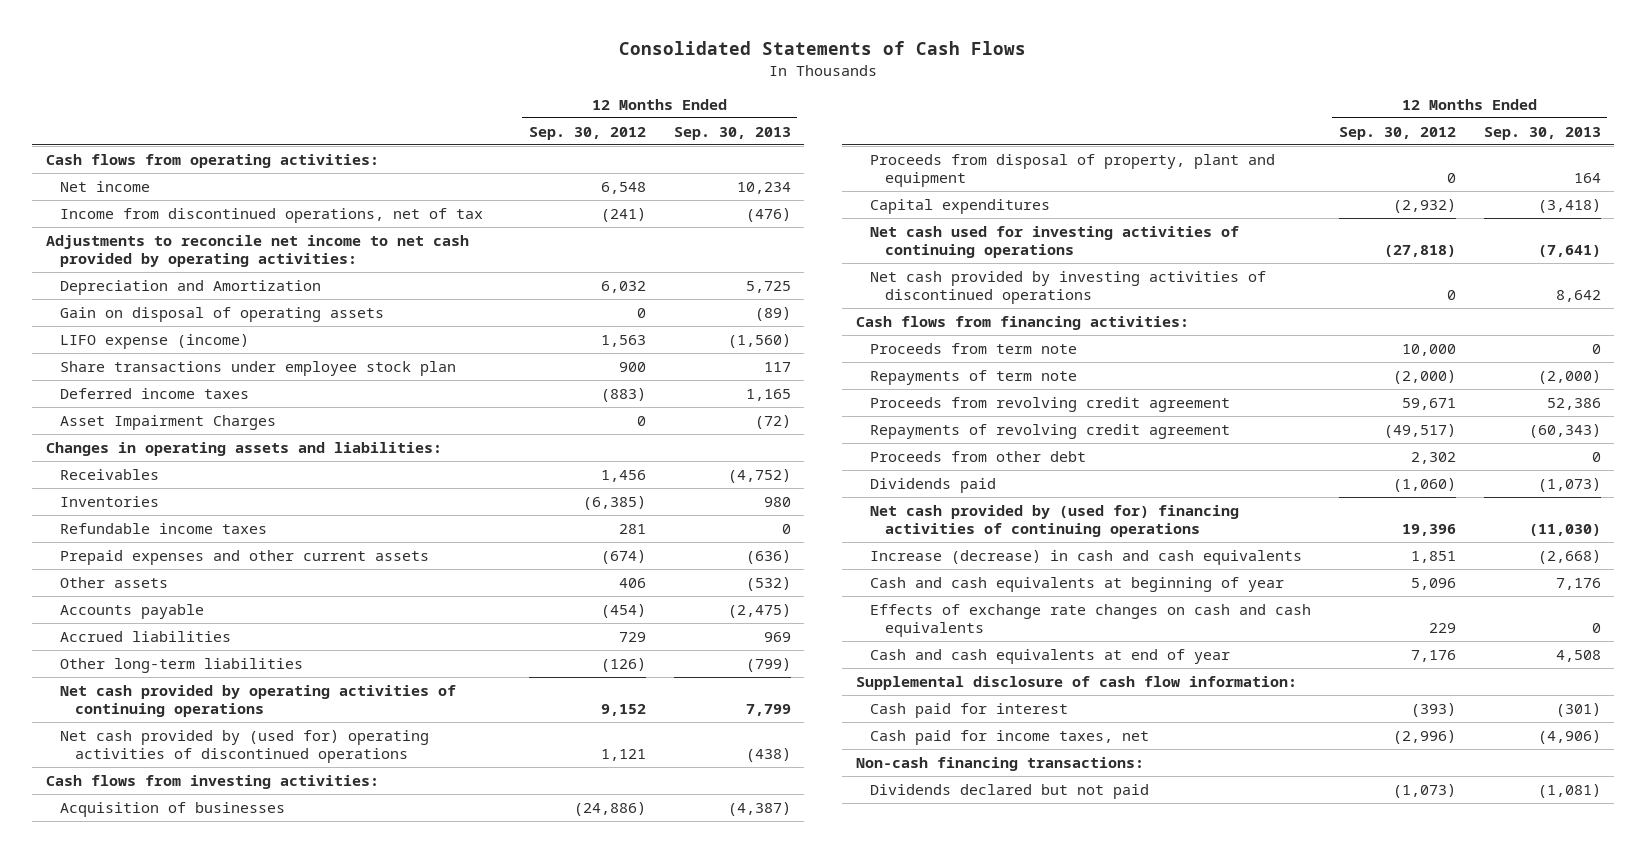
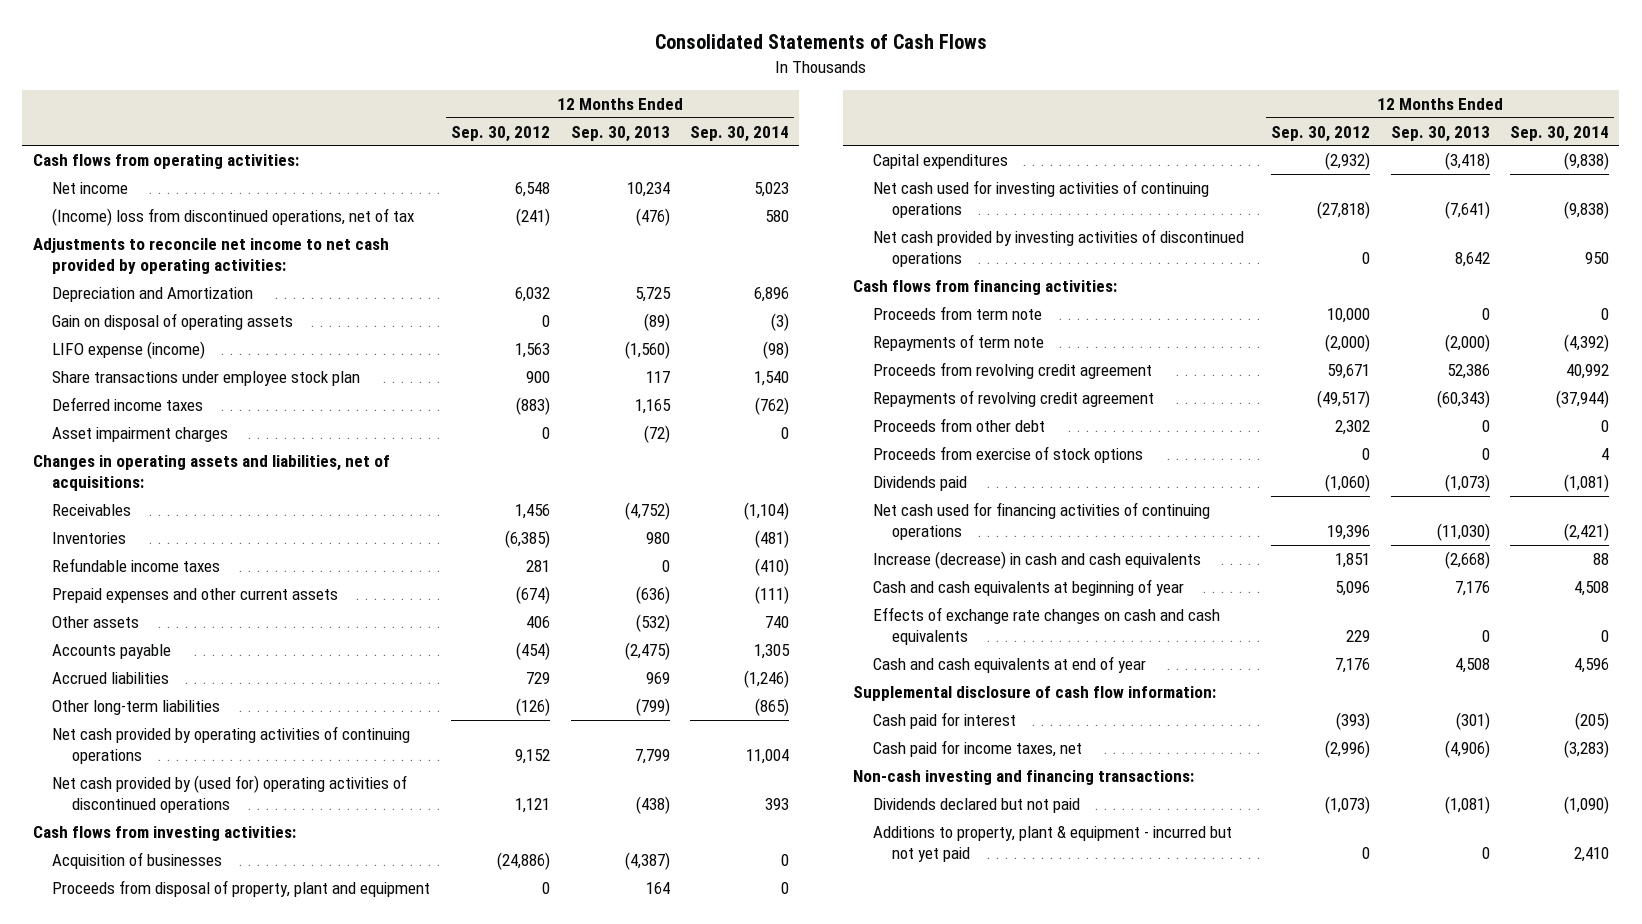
none -> [690,125,790,142] Sep. 30, 2014
[60,207,484,223] Income from discontinued operations, net of tax -> [52,208,415,227] (Income) loss from discontinued operations, net of tax
[60,414,277,430] Asset Impairment Charges -> [52,427,229,443] Asset impairment charges
[45,441,442,456] Changes in operating assets and liabilities: -> [32,455,390,492] Changes in operating assets and liabilities, net of acquisitions:
none -> [872,446,1143,464] Proceeds from exercise of stock options
[870,504,1240,538] Net cash provided by (used for) financing activities of continuing operations -> [872,502,1210,541] Net cash used for financing activities of continuing operations
[855,756,1144,771] Non-cash financing transactions: -> [852,770,1194,786] Non-cash investing and financing transactions:
none -> [872,826,1232,863] Additions to property, plant & equipment - incurred but not yet paid

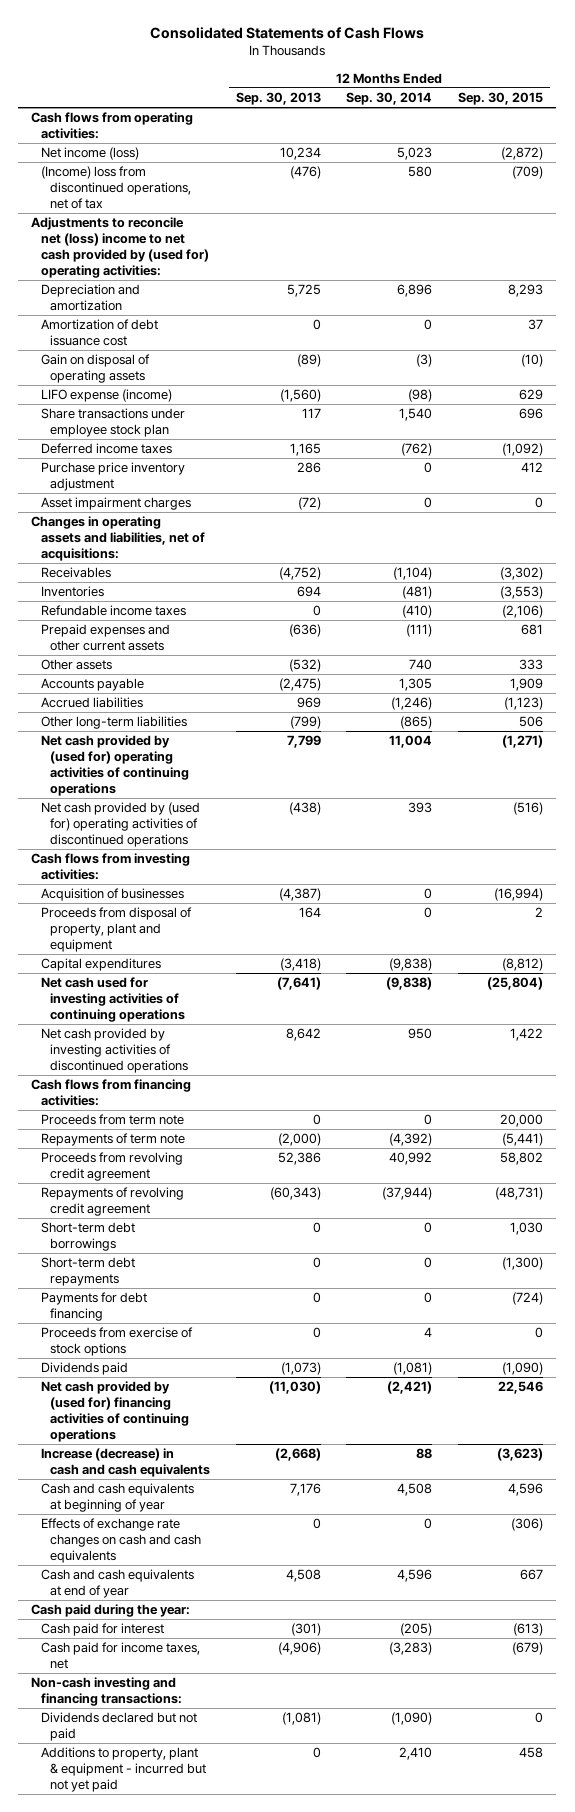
[451,125,551,142] Sep. 30, 2012 -> none
none -> [458,91,544,105] Sep. 30, 2015
[52,182,129,195] Net income -> [40,147,139,161] Net income (loss)
[32,238,389,275] Adjustments to reconcile net income to net cash provided by operating activities: -> [31,217,209,278] Adjustments to reconcile net (loss) income to net cash provided by (used for) operating activities:
[52,287,254,303] Depreciation and Amortization -> [40,284,140,312] Depreciation and amortization
none -> [40,319,158,347] Amortization of debt issuance cost
none -> [40,462,185,492] Purchase price inventory adjustment
[645,532,670,545] 980 -> [296,586,321,598] 694
[52,726,411,765] Net cash provided by operating activities of continuing operations -> [40,735,189,796] Net cash provided by (used for) operating activities of continuing operations
[872,418,1045,433] Proceeds from other debt -> none
none -> [40,1222,135,1252] Short-term debt borrowings
none -> [40,1257,135,1287] Short-term debt repayments
none -> [40,1292,147,1322] Payments for debt financing
[872,502,1210,541] Net cash used for financing activities of continuing operations -> [40,1381,189,1442] Net cash provided by (used for) financing activities of continuing operations
[852,686,1216,702] Supplemental disclosure of cash flow information: -> [31,1604,191,1618] Cash paid during the year:

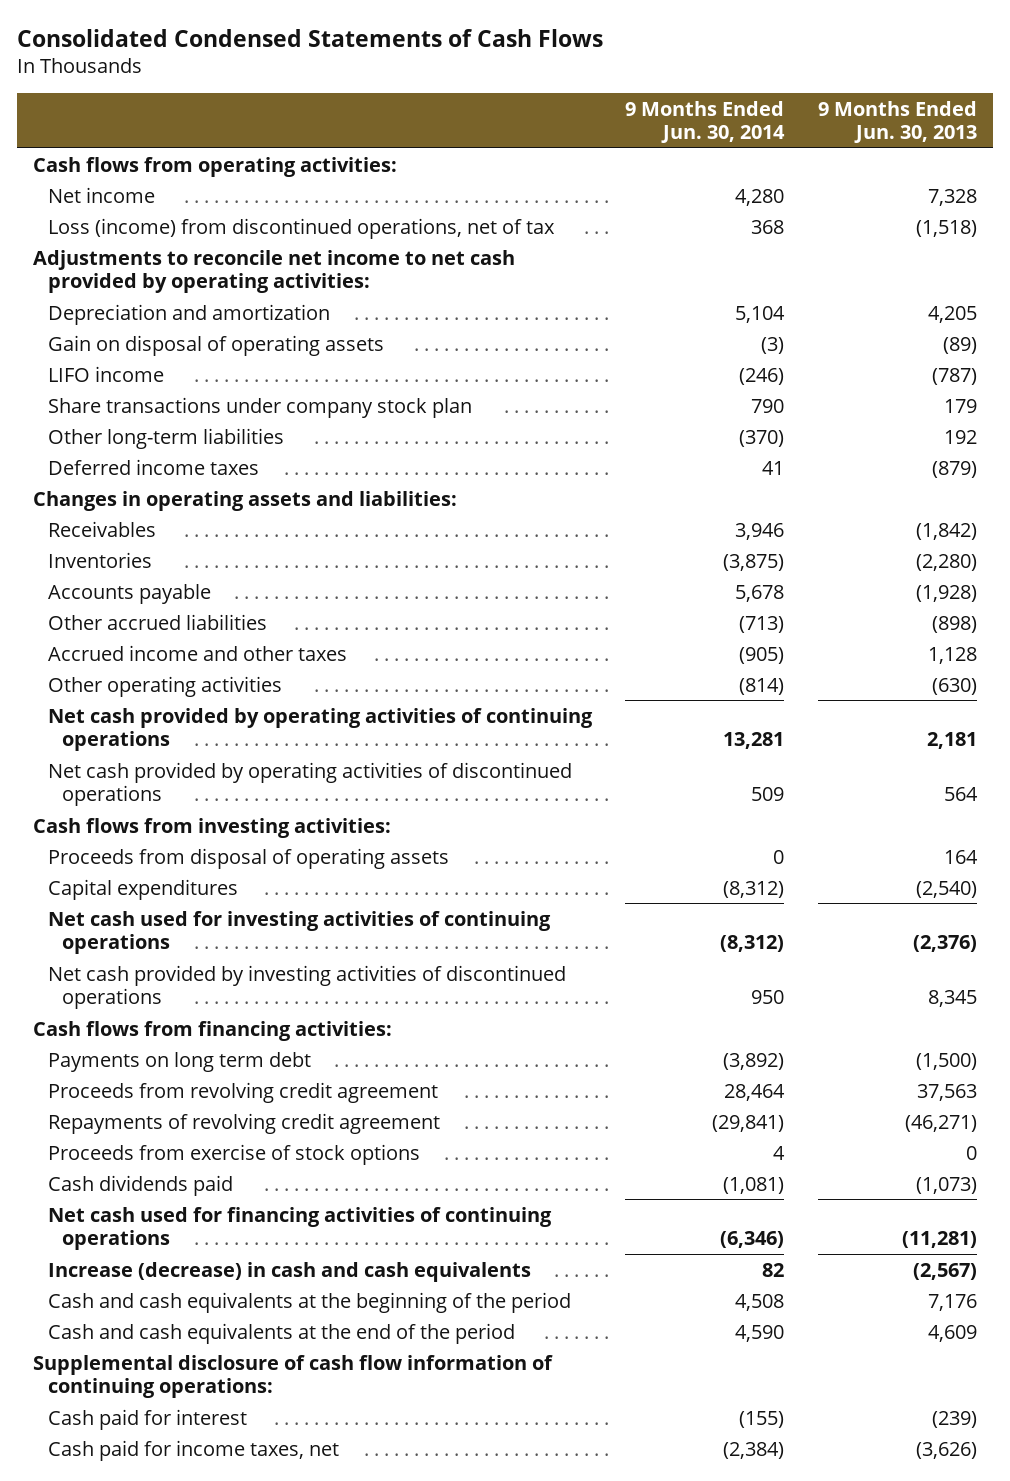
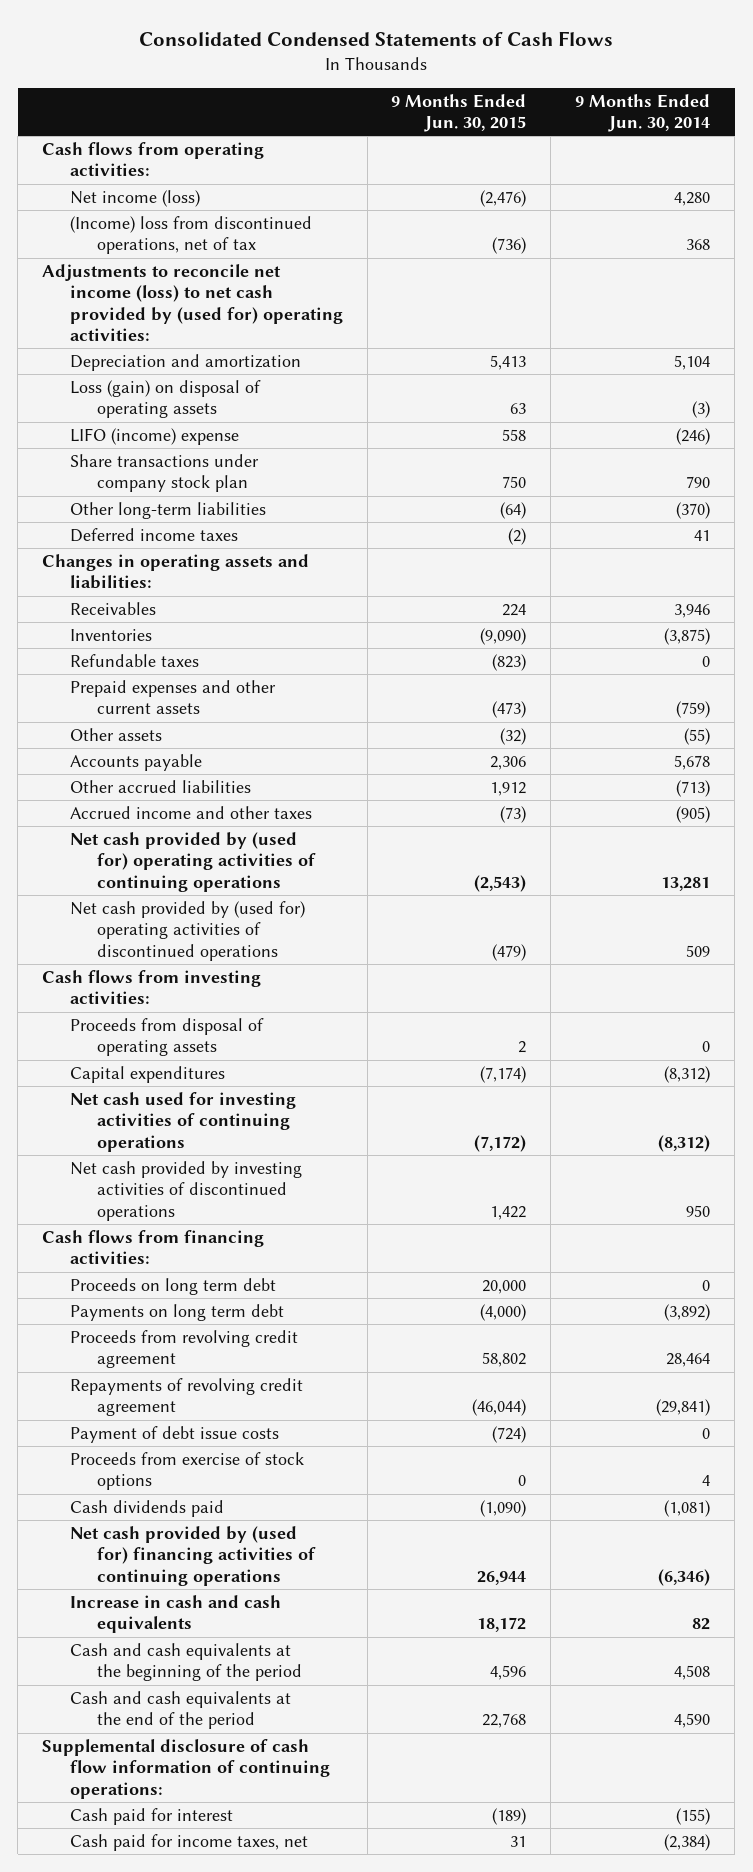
[817,100,977,144] 9 Months Ended Jun. 30, 2013 -> none
none -> [391,93,527,132] 9 Months Ended Jun. 30, 2015
[47,186,155,203] Net income -> [69,190,200,208] Net income (loss)
[47,217,555,239] Loss (income) from discontinued operations, net of tax -> [69,216,312,255] (Income) loss from discontinued operations, net of tax
[33,249,516,294] Adjustments to reconcile net income to net cash provided by operating activities: -> [42,264,343,341] Adjustments to reconcile net income (loss) to net cash provided by (used for) operating activities:
[47,334,384,356] Gain on disposal of operating assets -> [69,380,261,419] Loss (gain) on disposal of operating assets
[47,365,164,382] LIFO income -> [69,428,239,446] LIFO (income) expense
none -> [69,654,199,668] Refundable taxes
none -> [69,680,276,715] Prepaid expenses and other current assets
none -> [69,728,162,742] Other assets
[47,675,282,697] Other operating activities -> none
[47,707,593,752] Net cash provided by operating activities of continuing operations -> [69,832,316,892] Net cash provided by (used for) operating activities of continuing operations
[47,761,572,807] Net cash provided by operating activities of discontinued operations -> [69,901,305,961] Net cash provided by (used for) operating activities of discontinued operations
none -> [69,1278,276,1296] Proceeds on long term debt
none -> [69,1426,279,1444] Payment of debt issue costs
[47,1206,552,1251] Net cash used for financing activities of continuing operations -> [69,1526,316,1586] Net cash provided by (used for) financing activities of continuing operations
[47,1261,531,1282] Increase (decrease) in cash and cash equivalents -> [69,1595,281,1634] Increase in cash and cash equivalents

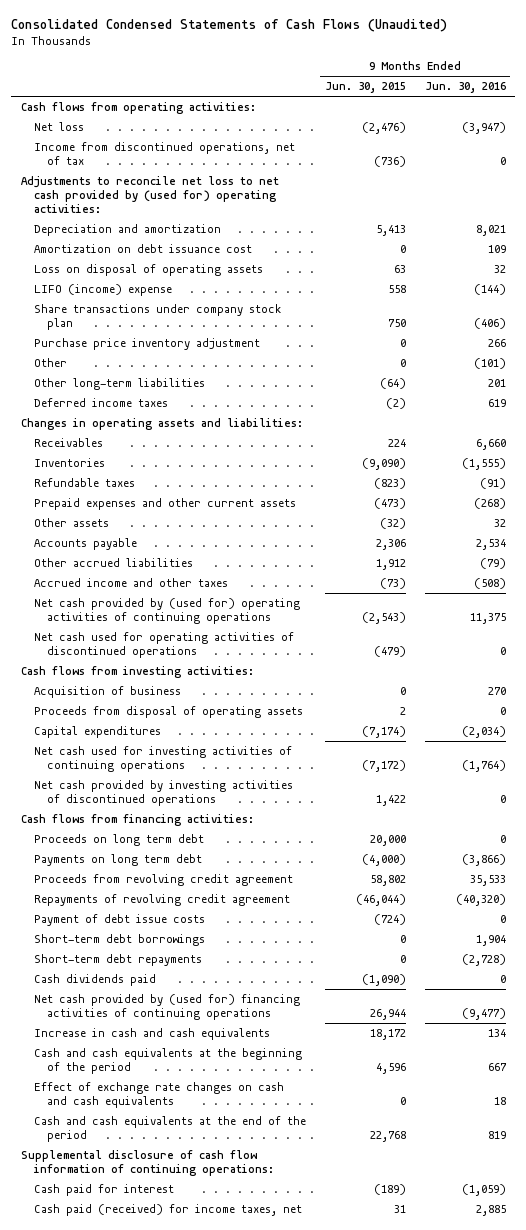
[139,30,614,46] Consolidated Condensed Statements of Cash Flows -> [11,19,448,33] Consolidated Condensed Statements of Cash Flows (Unaudited)
[575,93,711,132] 9 Months Ended Jun. 30, 2014 -> none
none -> [424,82,506,94] Jun. 30, 2016
[69,190,200,208] Net income (loss) -> [33,121,84,131] Net loss
[69,216,312,255] (Income) loss from discontinued operations, net of tax -> [33,141,295,166] Income from discontinued operations, net of tax
[42,264,343,341] Adjustments to reconcile net income (loss) to net cash provided by (used for) operating activities: -> [20,175,279,214] Adjustments to reconcile net loss to net cash provided by (used for) operating activities:
none -> [33,243,252,253] Amortization on debt issuance cost
[69,380,261,419] Loss (gain) on disposal of operating assets -> [33,263,263,276] Loss on disposal of operating assets
none -> [33,337,260,350] Purchase price inventory adjustment
none -> [33,357,67,367] Other
[69,901,305,961] Net cash provided by (used for) operating activities of discontinued operations -> [33,631,294,659] Net cash used for operating activities of discontinued operations
none -> [33,685,181,698] Acquisition of business
[69,1452,304,1491] Proceeds from exercise of stock options -> none
none -> [33,933,205,946] Short-term debt borrowings
none -> [33,953,202,966] Short-term debt repayments
none -> [33,1081,284,1109] Effect of exchange rate changes on cash and cash equivalents
[69,1834,308,1852] Cash paid for income taxes, net -> [33,1203,302,1216] Cash paid (received) for income taxes, net

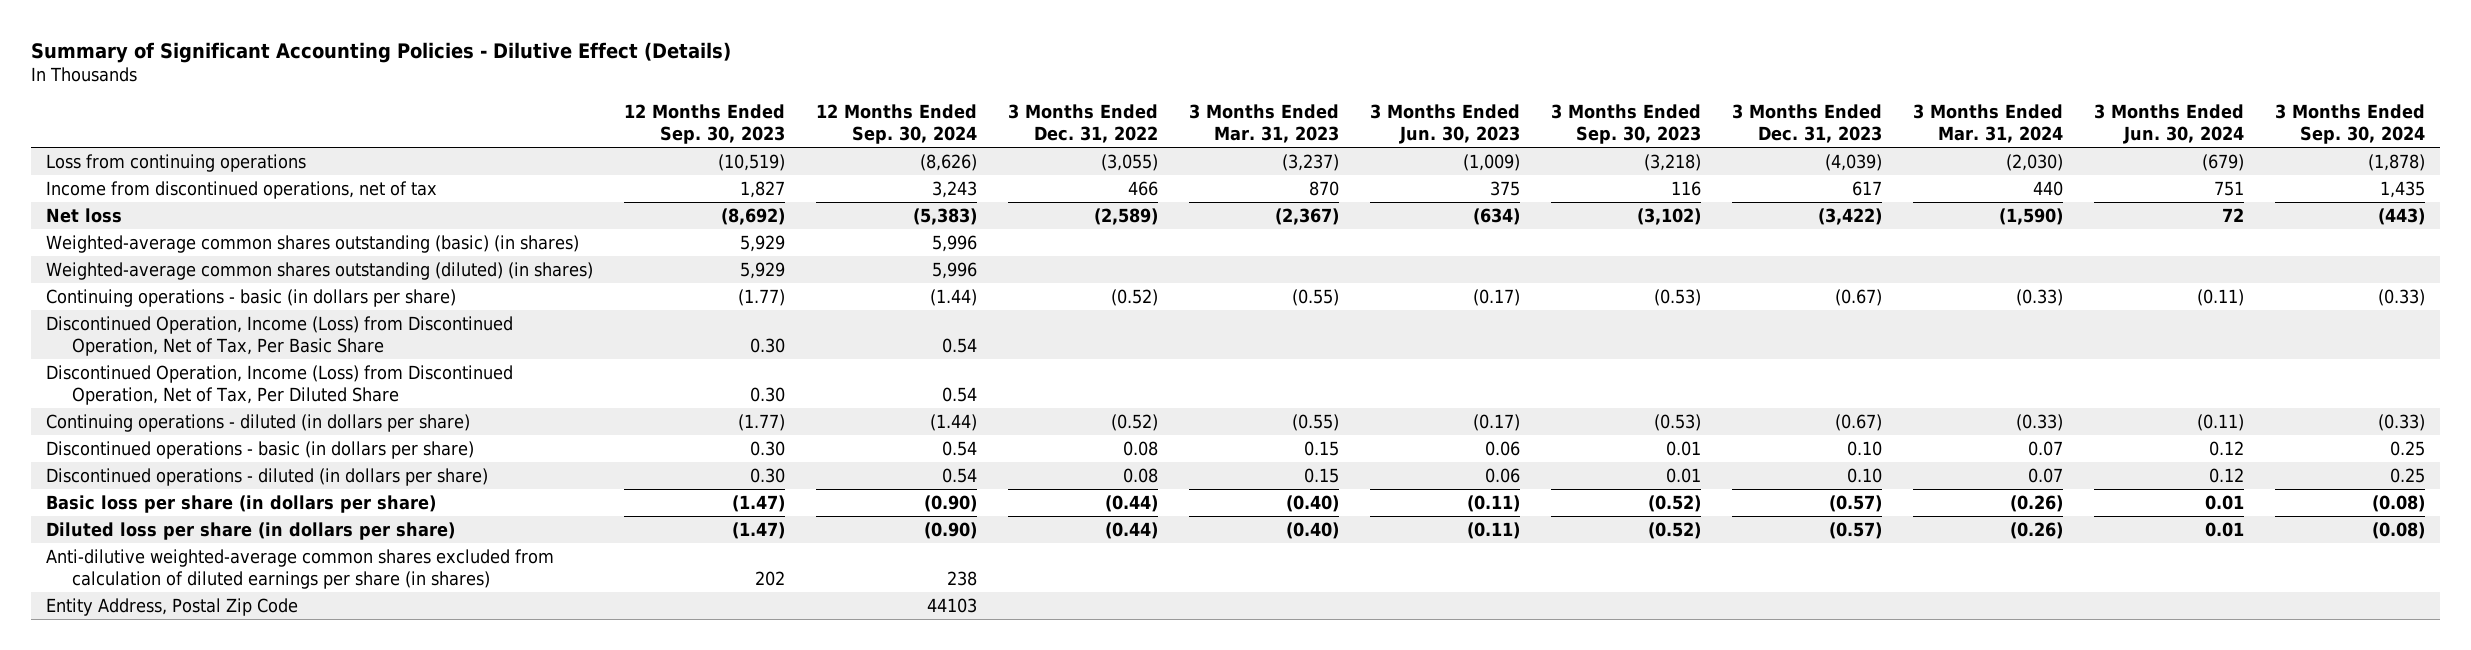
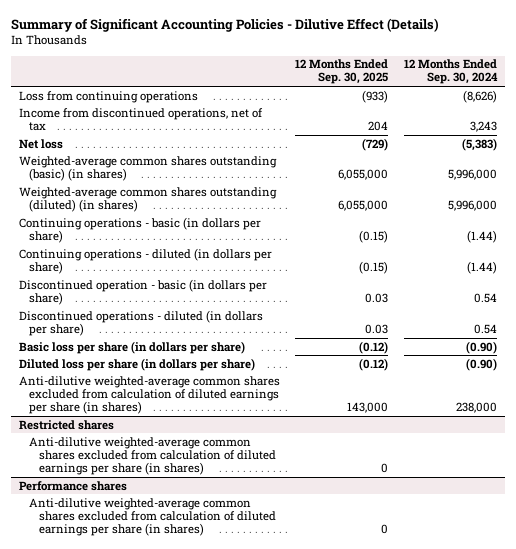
[624,104,786,145] 12 Months Ended Sep. 30, 2023 -> none
[1007,104,1158,144] 3 Months Ended Dec. 31, 2022 -> none
[1188,104,1339,144] 3 Months Ended Mar. 31, 2023 -> none
[1369,104,1520,145] 3 Months Ended Jun. 30, 2023 -> none
[1550,104,1701,145] 3 Months Ended Sep. 30, 2023 -> none
[1731,104,1882,144] 3 Months Ended Dec. 31, 2023 -> none
[1912,104,2063,144] 3 Months Ended Mar. 31, 2024 -> none
[2093,104,2244,145] 3 Months Ended Jun. 30, 2024 -> none
[2274,104,2425,145] 3 Months Ended Sep. 30, 2024 -> none
none -> [295,59,389,85] 12 Months Ended Sep. 30, 2025
[931,234,977,252] 5,996 -> [447,168,497,180] 5,996,000
[931,261,977,279] 5,996 -> [447,199,497,211] 5,996,000
[46,315,514,356] Discontinued Operation, Income (Loss) from Discontinued Operation, Net of Tax, Per Basic Share -> none
[46,364,514,405] Discontinued Operation, Income (Loss) from Discontinued Operation, Net of Tax, Per Diluted Share -> none
[46,440,475,459] Discontinued operations - basic (in dollars per share) -> [19,278,268,305] Discontinued operation - basic (in dollars per share)
[46,597,299,616] Entity Address, Postal Zip Code -> none
[946,570,977,586] 238 -> [455,402,497,414] 238,000
none -> [19,419,115,430] Restricted shares
none -> [28,436,276,476] Anti-dilutive weighted-average common shares excluded from calculation of diluted earnings per share (in shares)
none -> [19,480,128,491] Performance shares
none -> [28,497,276,537] Anti-dilutive weighted-average common shares excluded from calculation of diluted earnings per share (in shares)

